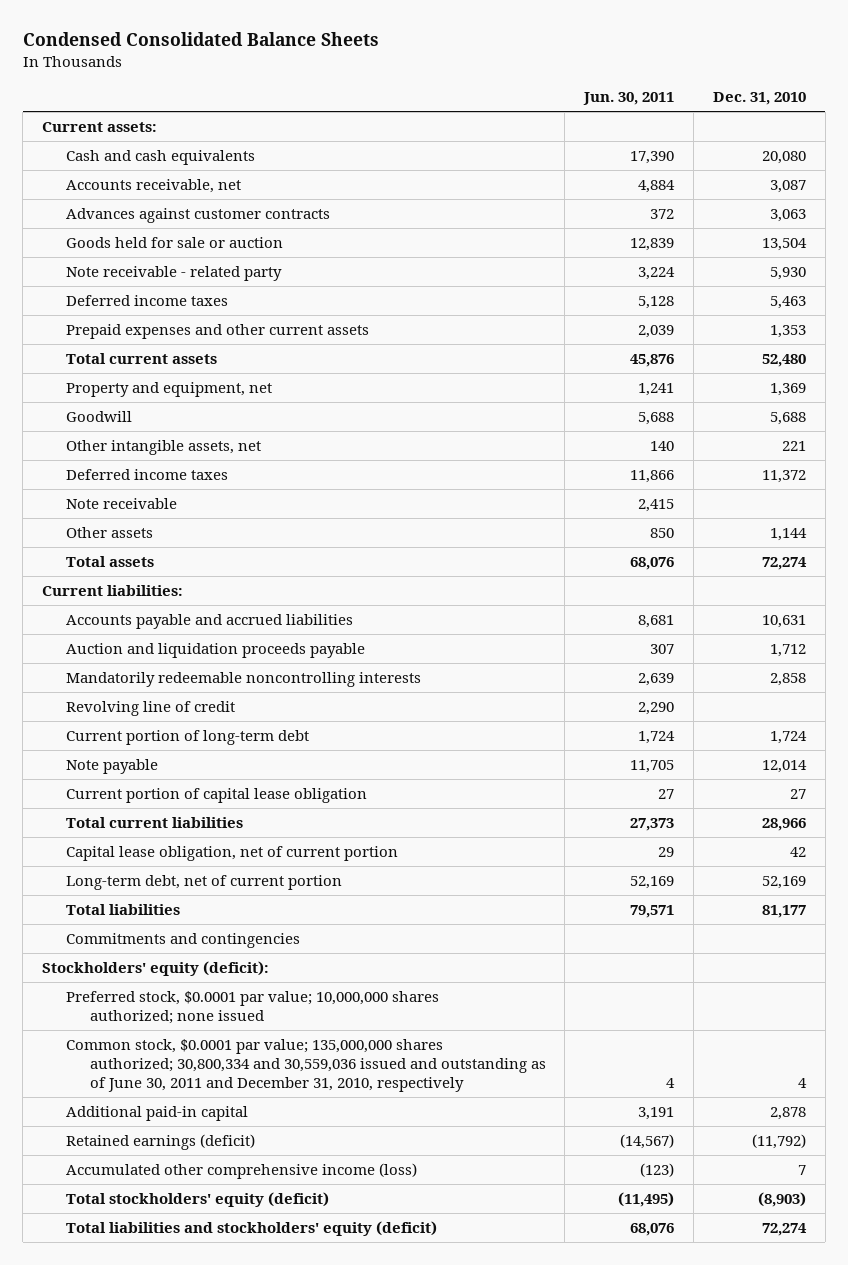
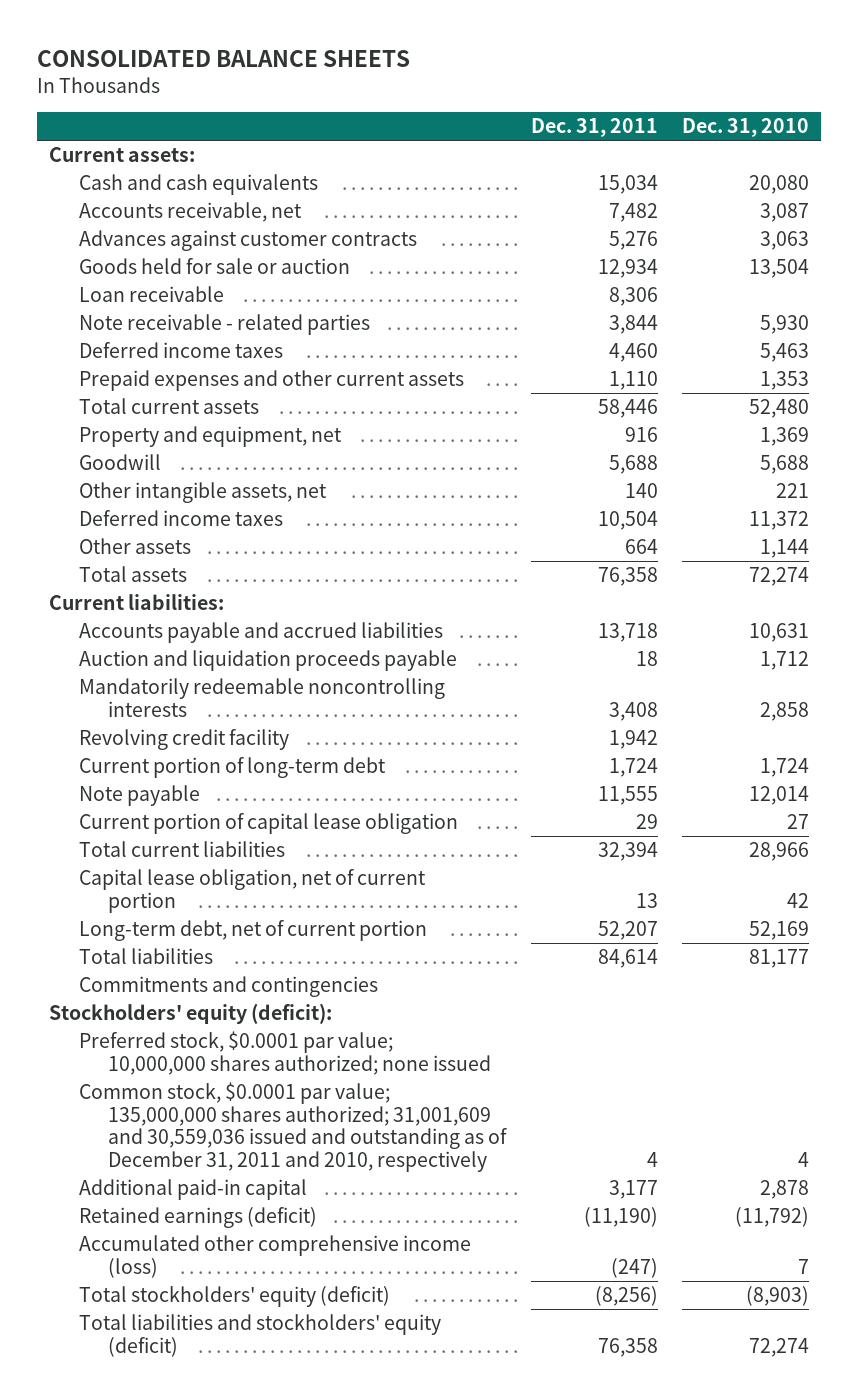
[22,32,379,47] Condensed Consolidated Balance Sheets -> [36,49,410,67] CONSOLIDATED BALANCE SHEETS
[583,92,675,106] Jun. 30, 2011 -> none
none -> [530,118,658,138] Dec. 31, 2011
none -> [78,285,224,302] Loan receivable
[65,266,282,282] Note receivable - related party -> [78,313,370,335] Note receivable - related parties
[65,498,177,510] Note receivable -> none
[65,701,235,717] Revolving line of credit -> [78,728,289,750] Revolving credit facility
[65,1039,546,1092] Common stock, $0.0001 par value; 135,000,000 shares authorized; 30,800,334 and 30,559,036 issued and outstanding as of June 30, 2011 and December 31, 2010, respectively -> [78,1081,508,1173] Common stock, $0.0001 par value; 135,000,000 shares authorized; 31,001,609 and 30,559,036 issued and outstanding as of December 31, 2011 and 2010, respectively

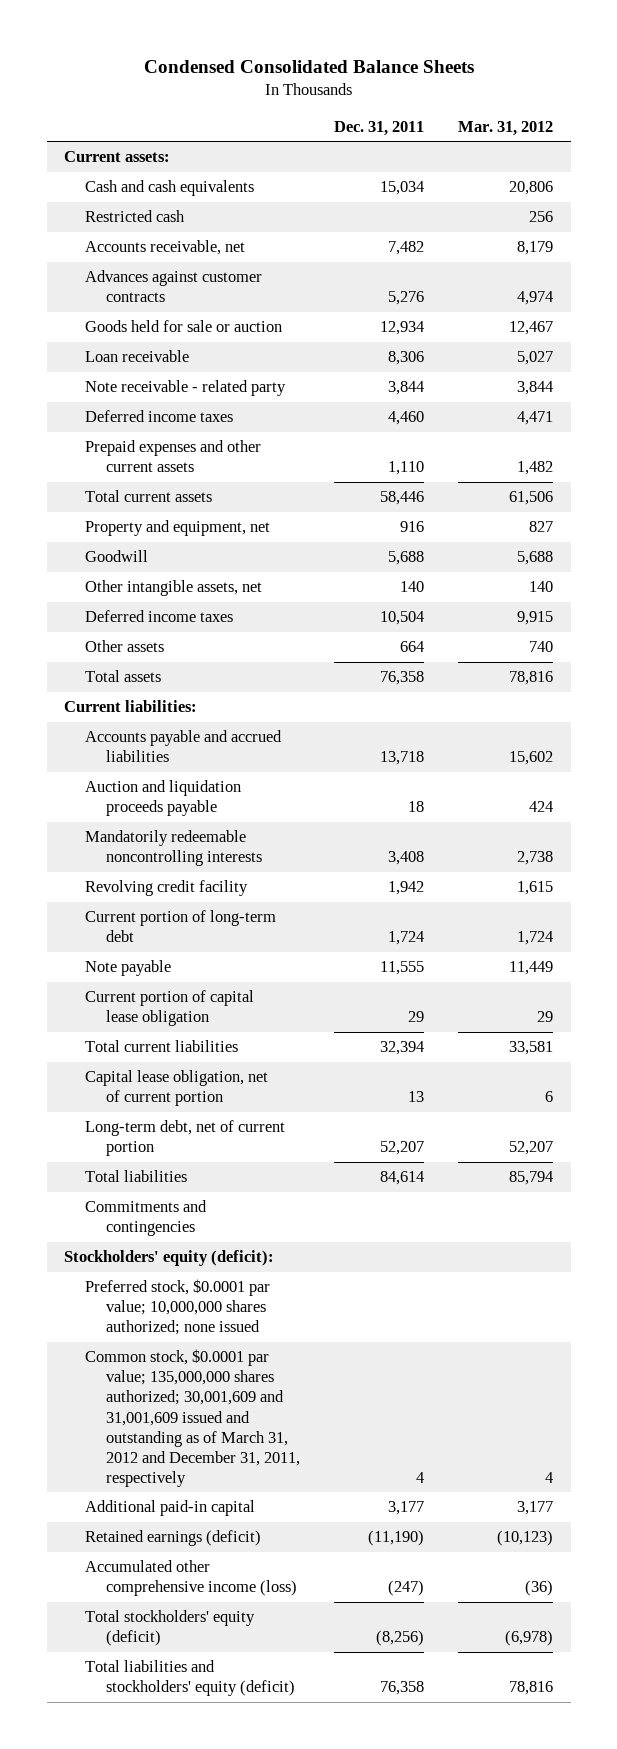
[36,49,410,67] CONSOLIDATED BALANCE SHEETS -> [143,59,474,73] Condensed Consolidated Balance Sheets
[681,118,809,138] Dec. 31, 2010 -> none
none -> [458,120,554,136] Mar. 31, 2012
none -> [85,210,186,223] Restricted cash
[78,313,370,335] Note receivable - related parties -> [85,380,287,397] Note receivable - related party
[78,1081,508,1173] Common stock, $0.0001 par value; 135,000,000 shares authorized; 31,001,609 and 30,559,036 issued and outstanding as of December 31, 2011 and 2010, respectively -> [85,1349,301,1487] Common stock, $0.0001 par value; 135,000,000 shares authorized; 30,001,609 and 31,001,609 issued and outstanding as of March 31, 2012 and December 31, 2011, respectively

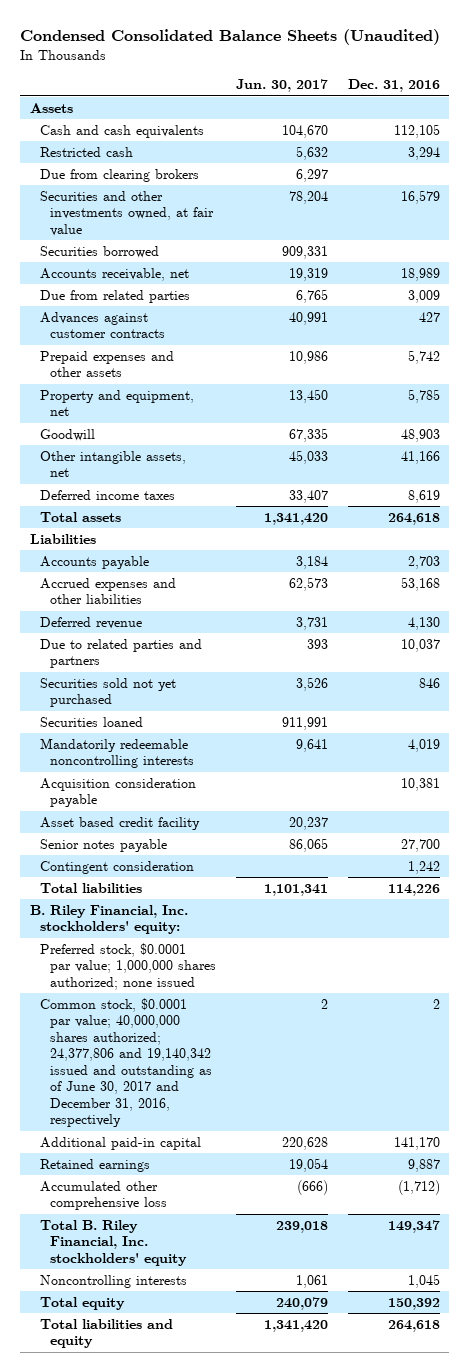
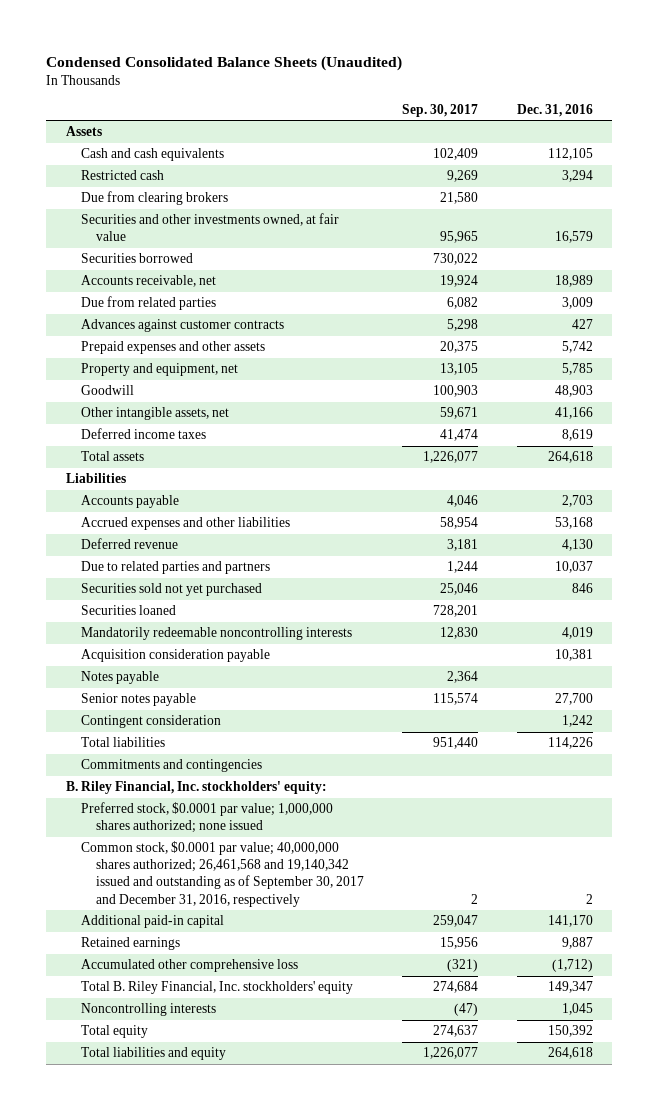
[235,79,328,93] Jun. 30, 2017 -> none
none -> [402,103,479,117] Sep. 30, 2017
[39,816,200,830] Asset based credit facility -> none
none -> [80,671,159,685] Notes payable
none -> [80,759,262,773] Commitments and contingencies
[39,997,213,1128] Common stock, $0.0001 par value; 40,000,000 shares authorized; 24,377,806 and 19,140,342 issued and outstanding as of June 30, 2017 and December 31, 2016, respectively -> [80,841,365,907] Common stock, $0.0001 par value; 40,000,000 shares authorized; 26,461,568 and 19,140,342 issued and outstanding as of September 30, 2017 and December 31, 2016, respectively

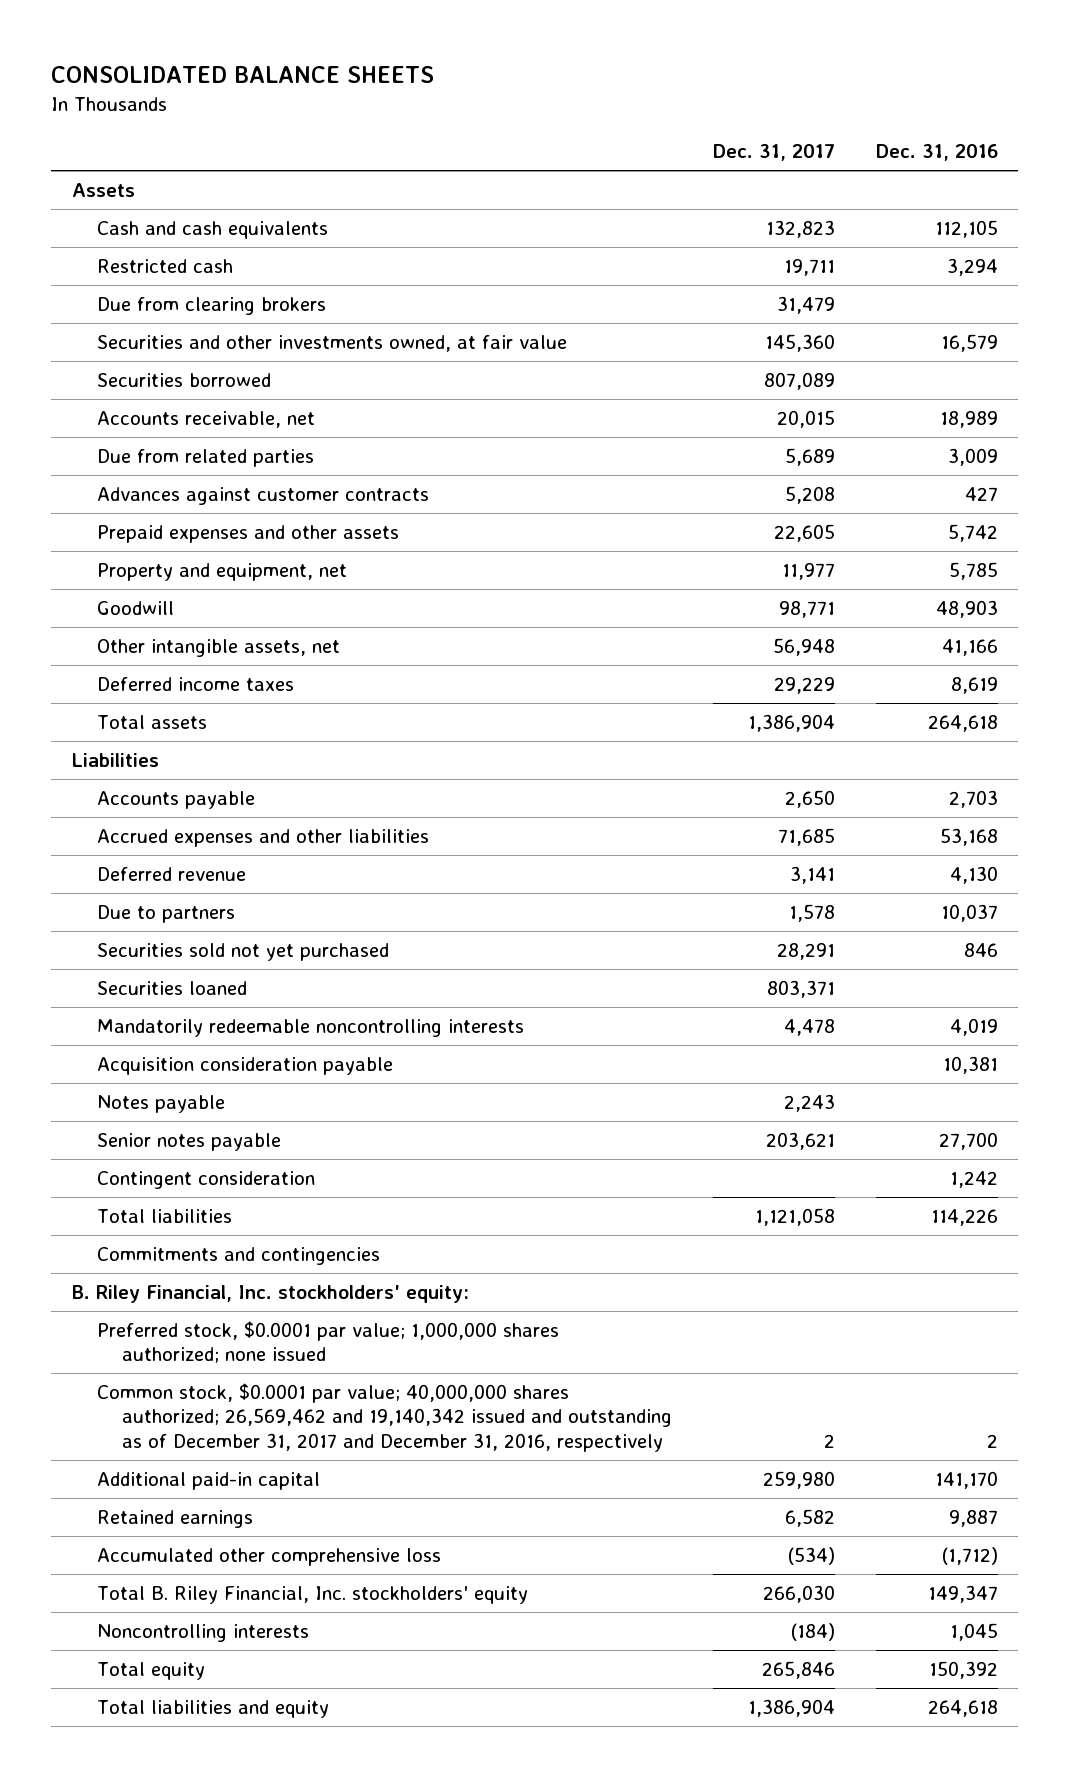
[46,56,403,72] Condensed Consolidated Balance Sheets (Unaudited) -> [51,66,435,84] CONSOLIDATED BALANCE SHEETS
[402,103,479,117] Sep. 30, 2017 -> none
none -> [713,144,836,162] Dec. 31, 2017
[80,561,270,575] Due to related parties and partners -> [97,905,236,924] Due to partners
[80,841,365,907] Common stock, $0.0001 par value; 40,000,000 shares authorized; 26,461,568 and 19,140,342 issued and outstanding as of September 30, 2017 and December 31, 2016, respectively -> [97,1383,673,1452] Common stock, $0.0001 par value; 40,000,000 shares authorized; 26,569,462 and 19,140,342 issued and outstanding as of December 31, 2017 and December 31, 2016, respectively

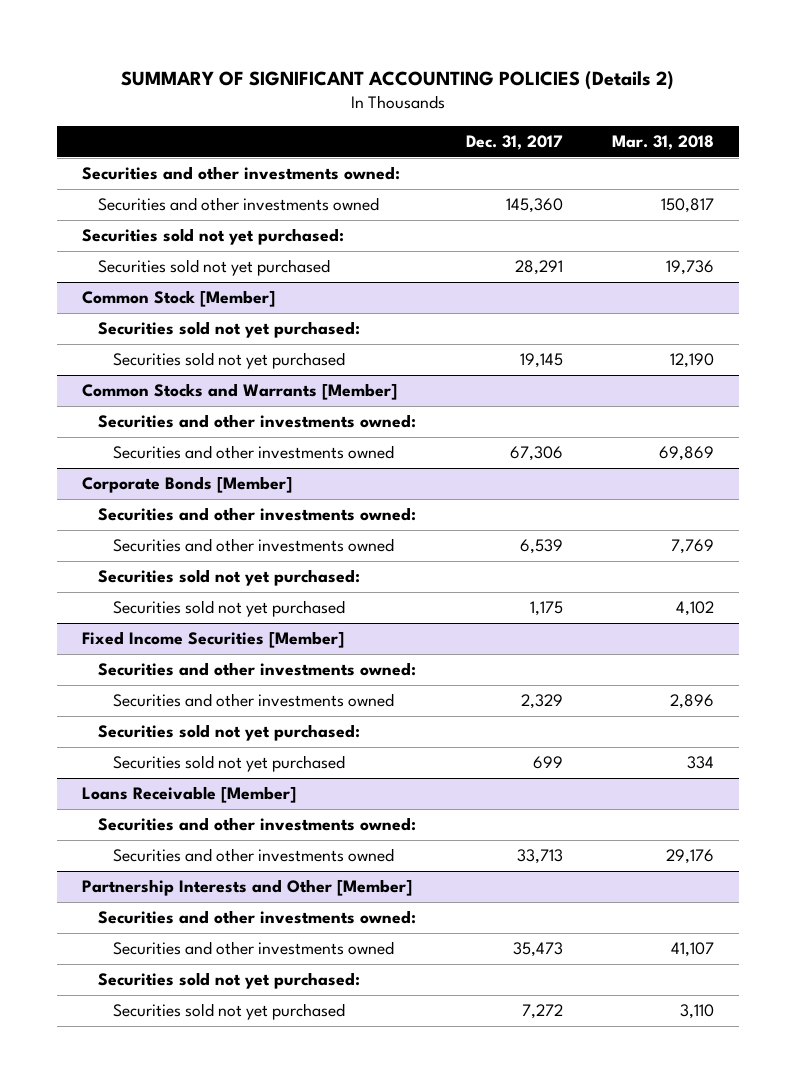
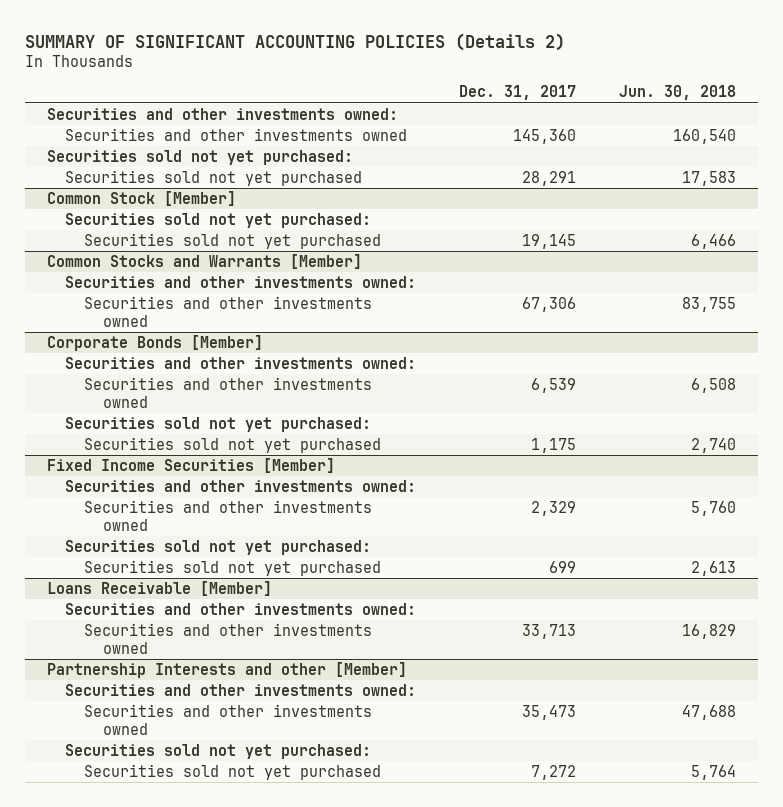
[612,134,715,150] Mar. 31, 2018 -> none
none -> [619,85,737,101] Jun. 30, 2018
[82,879,413,897] Partnership Interests and Other [Member] -> [46,661,407,678] Partnership Interests and other [Member]

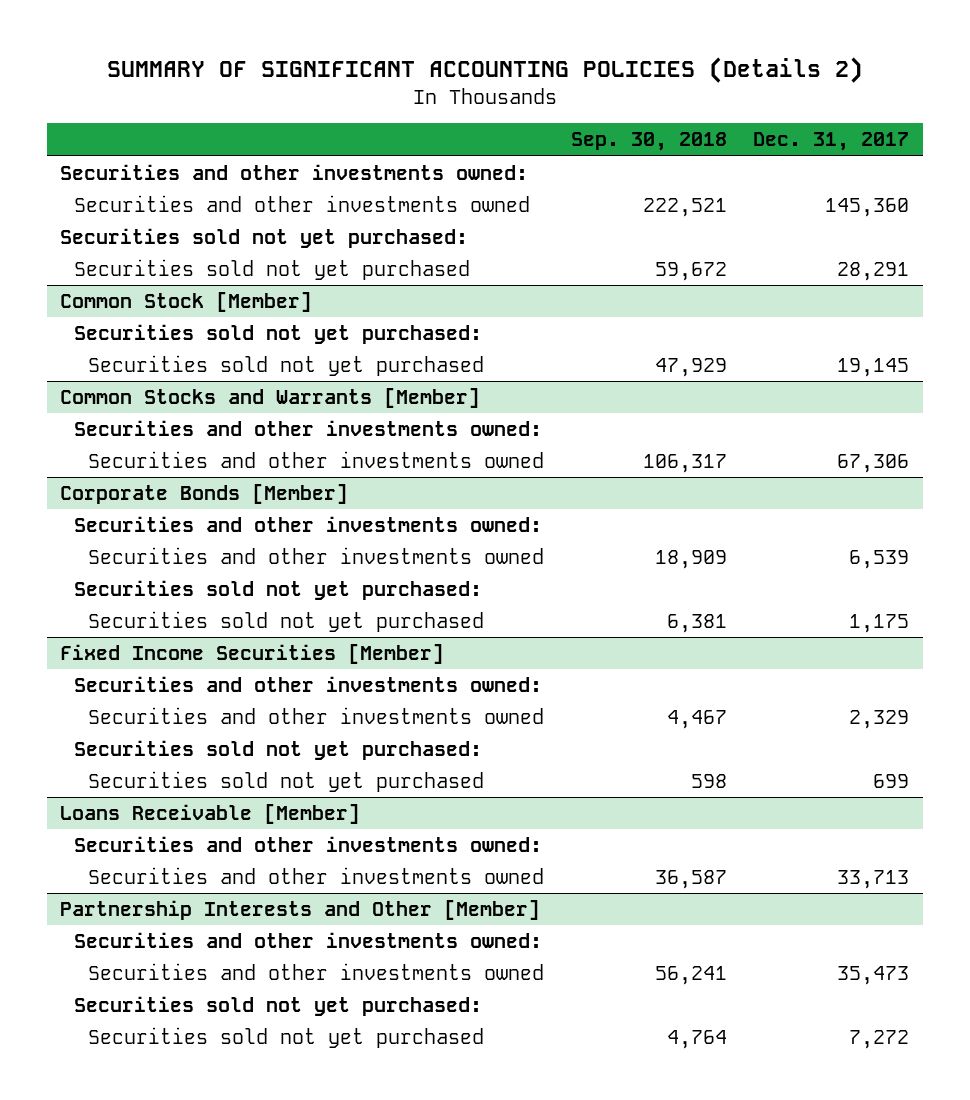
[619,85,737,101] Jun. 30, 2018 -> none
none -> [570,132,727,152] Sep. 30, 2018
[46,661,407,678] Partnership Interests and other [Member] -> [60,899,541,920] Partnership Interests and Other [Member]

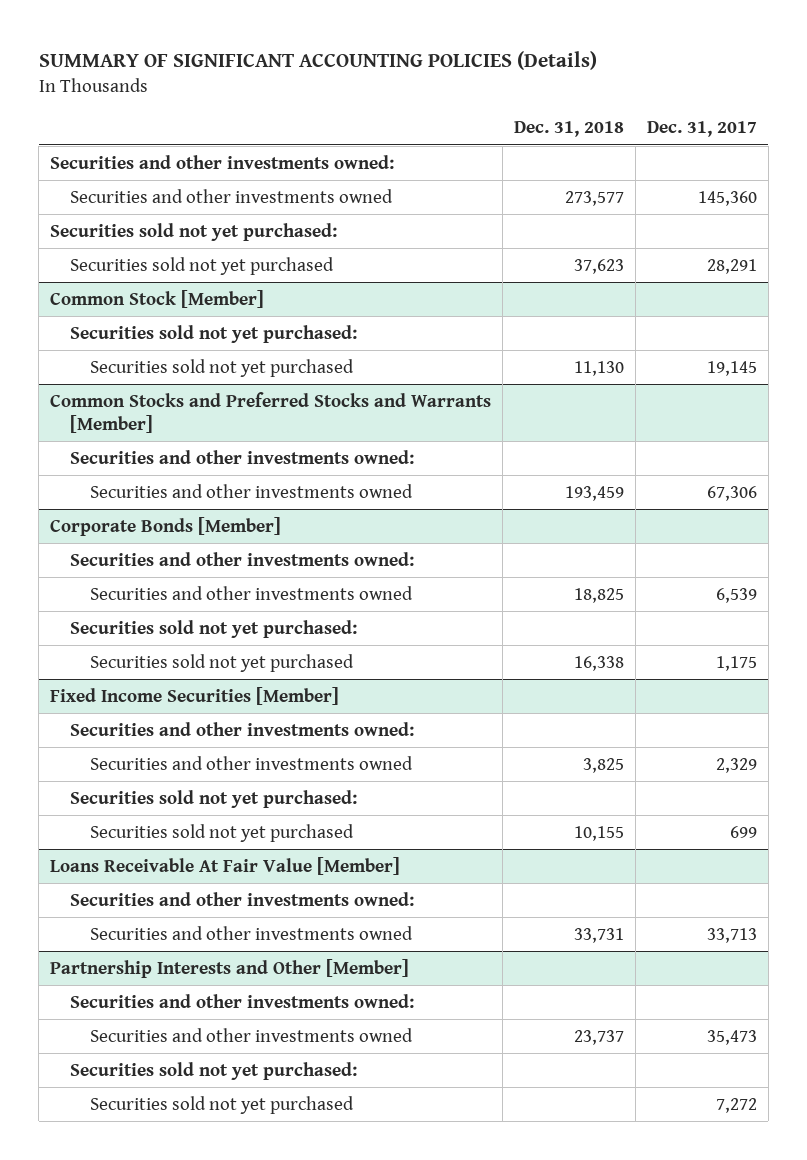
[106,57,863,84] SUMMARY OF SIGNIFICANT ACCOUNTING POLICIES (Details 2) -> [38,51,597,71] SUMMARY OF SIGNIFICANT ACCOUNTING POLICIES (Details)
[570,132,727,152] Sep. 30, 2018 -> none
none -> [513,121,624,138] Dec. 31, 2018
[60,387,481,408] Common Stocks and Warrants [Member] -> [50,391,492,434] Common Stocks and Preferred Stocks and Warrants [Member]
[60,803,361,824] Loans Receivable [Member] -> [50,856,401,875] Loans Receivable At Fair Value [Member]

